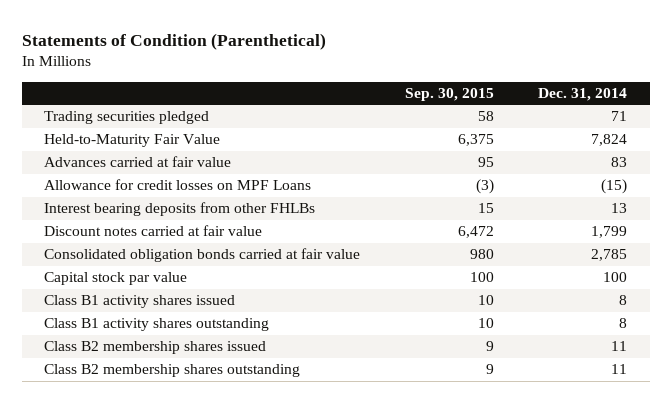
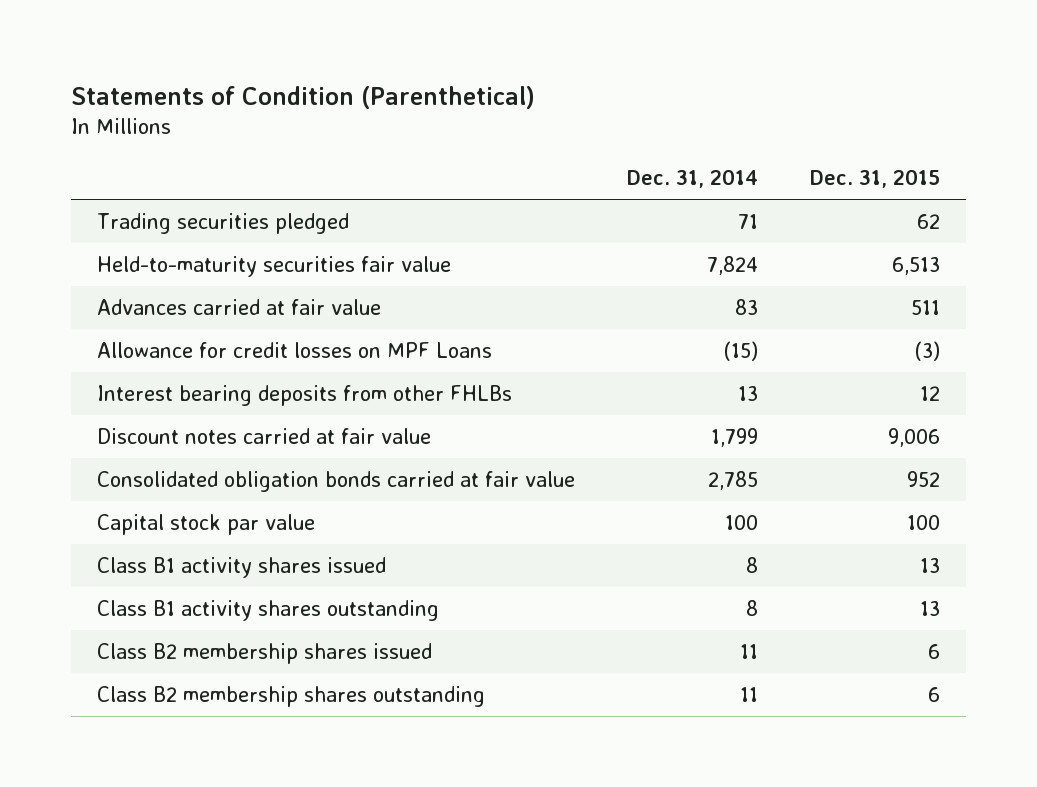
[404,87,494,101] Sep. 30, 2015 -> none
none -> [810,169,941,189] Dec. 31, 2015
[43,134,220,148] Held-to-Maturity Fair Value -> [96,255,451,277] Held-to-maturity securities fair value

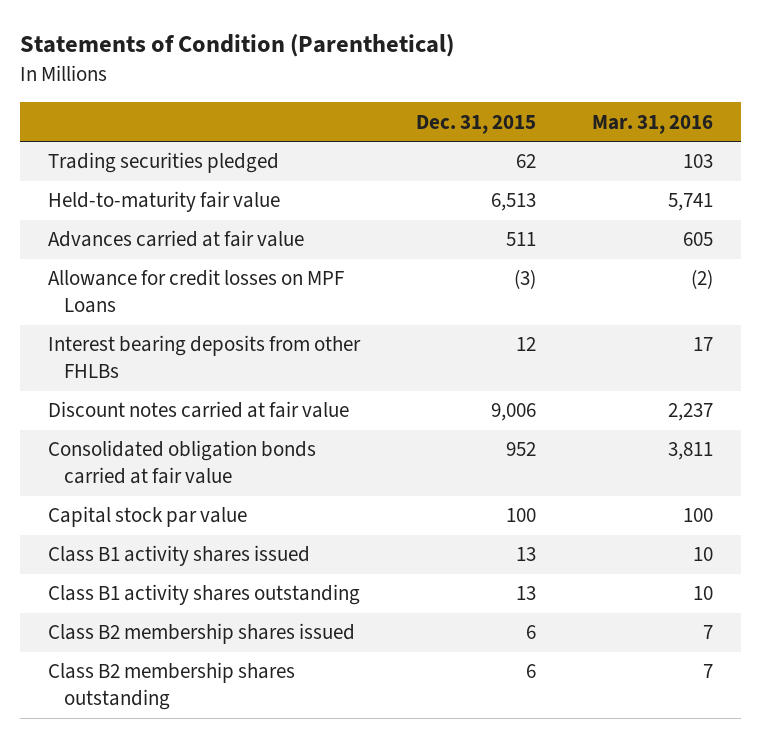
[626,169,758,189] Dec. 31, 2014 -> none
none -> [592,114,714,134] Mar. 31, 2016
[96,255,451,277] Held-to-maturity securities fair value -> [47,191,280,213] Held-to-maturity fair value

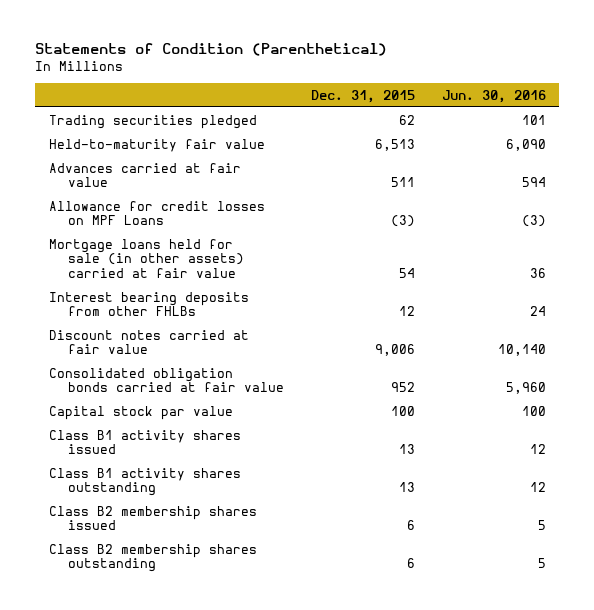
[592,114,714,134] Mar. 31, 2016 -> none
none -> [441,89,546,103] Jun. 30, 2016
none -> [48,238,244,278] Mortgage loans held for sale (in other assets) carried at fair value

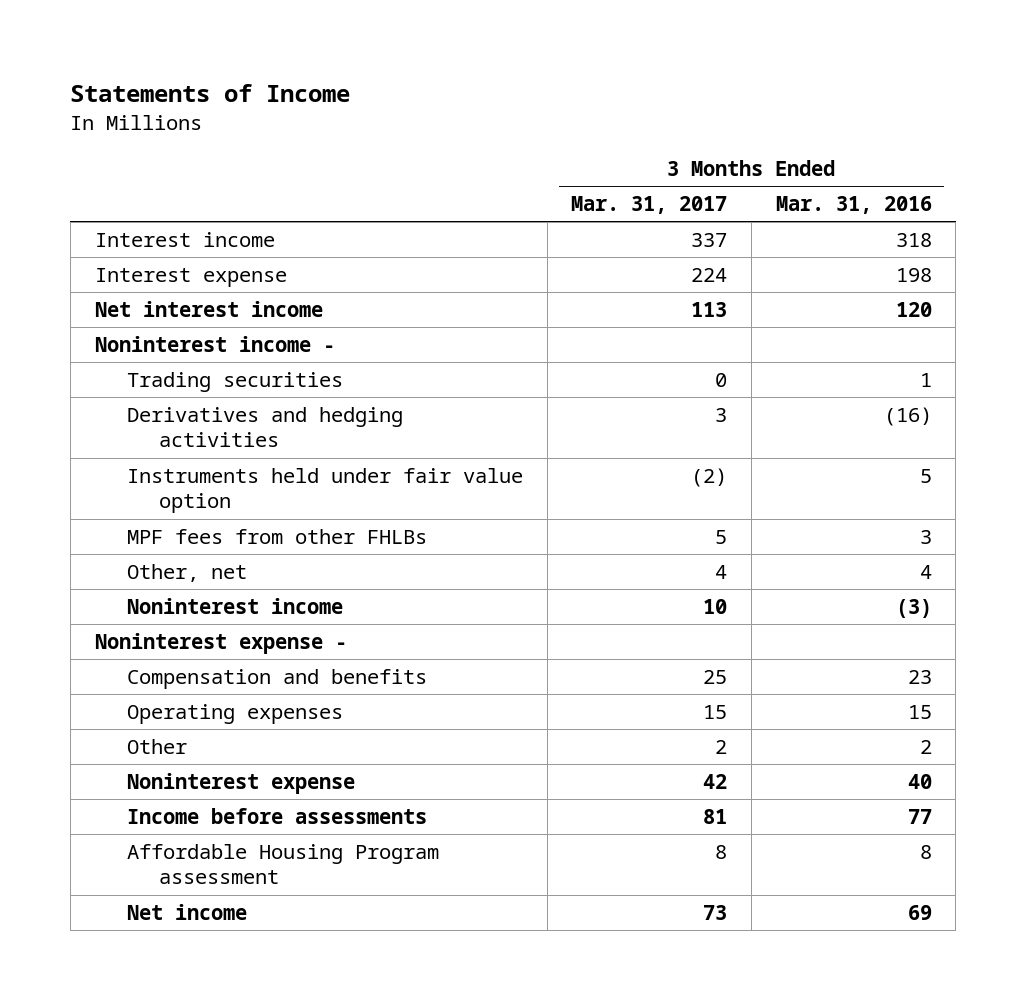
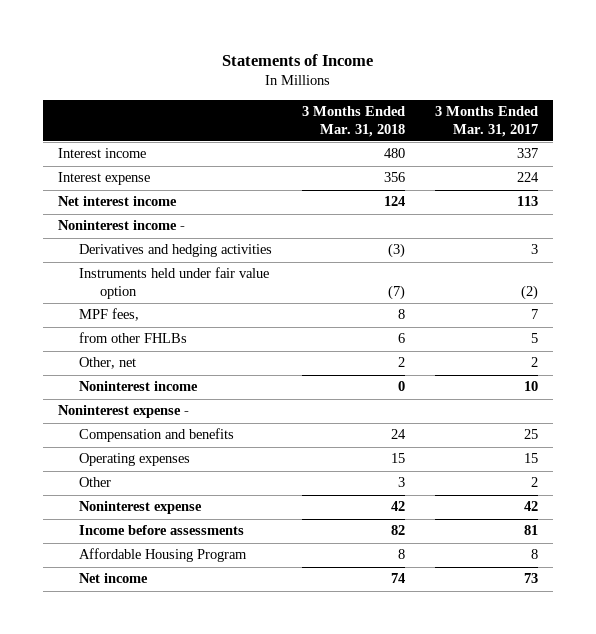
[775,196,932,215] Mar. 31, 2016 -> none
none -> [301,106,405,137] 3 Months Ended Mar. 31, 2018
[126,372,343,393] Trading securities -> none
[126,529,427,545] MPF fees from other FHLBs -> [79,308,140,322] MPF fees,
[715,530,728,545] 5 -> [530,309,538,320] 7
none -> [79,332,188,344] from other FHLBs
[715,565,728,580] 4 -> [530,357,538,368] 2
[126,844,439,885] Affordable Housing Program assessment -> [79,548,248,563] Affordable Housing Program

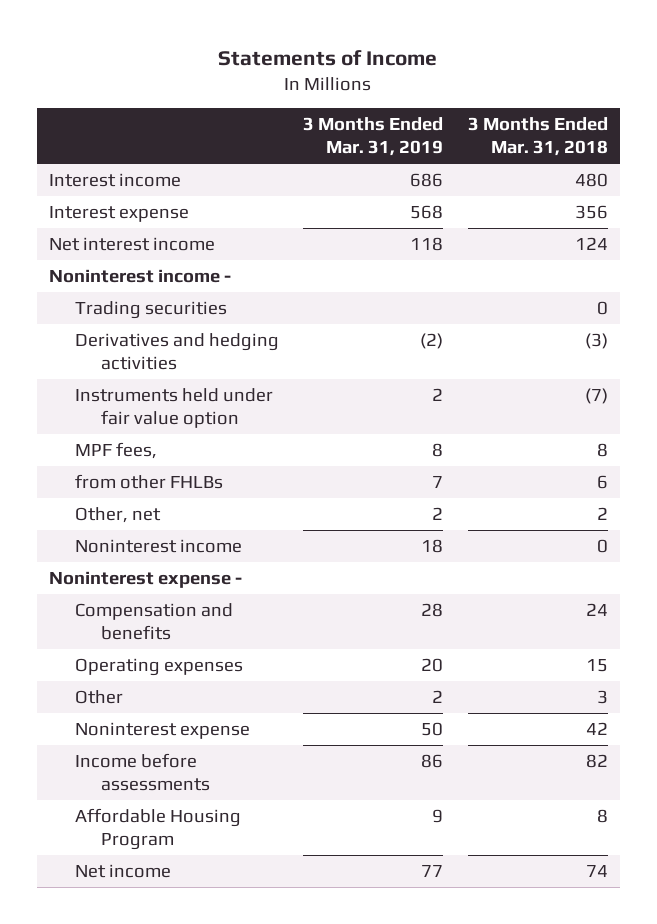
[434,106,538,137] 3 Months Ended Mar. 31, 2017 -> none
none -> [303,117,444,157] 3 Months Ended Mar. 31, 2019
none -> [74,300,227,319] Trading securities

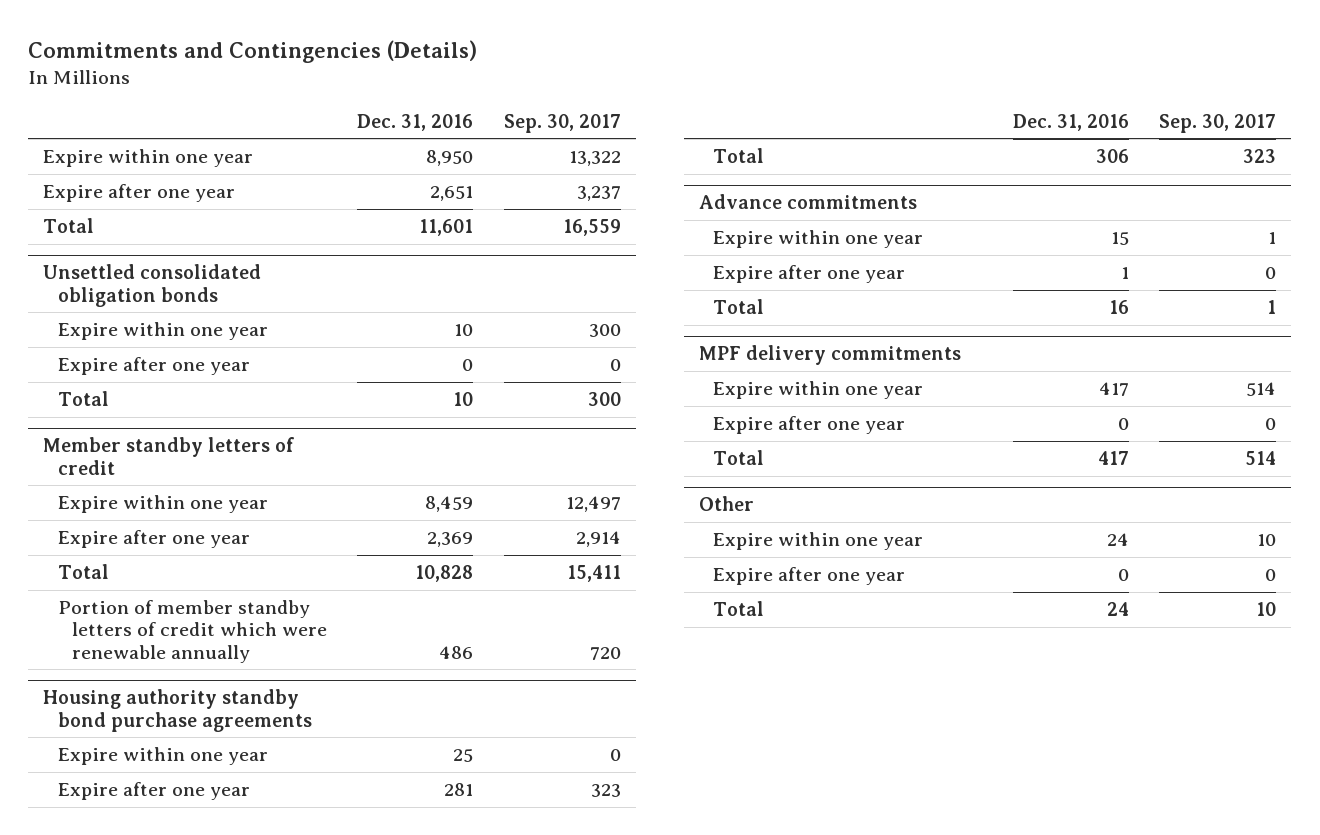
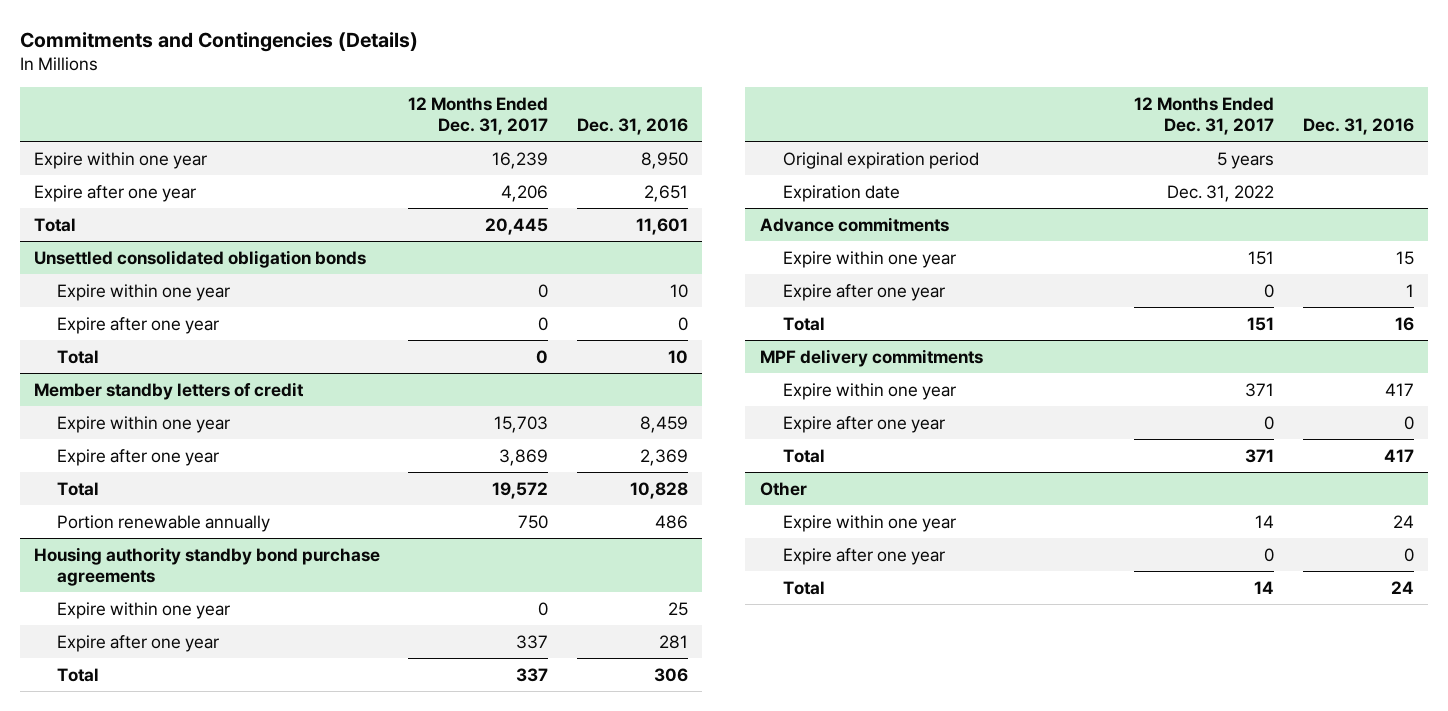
[503,113,621,133] Sep. 30, 2017 -> none
none -> [408,96,549,136] 12 Months Ended Dec. 31, 2017
[57,600,328,663] Portion of member standby letters of credit which were renewable annually -> [56,514,270,532] Portion renewable annually
none -> [782,151,979,169] Original expiration period
none -> [782,184,900,202] Expiration date

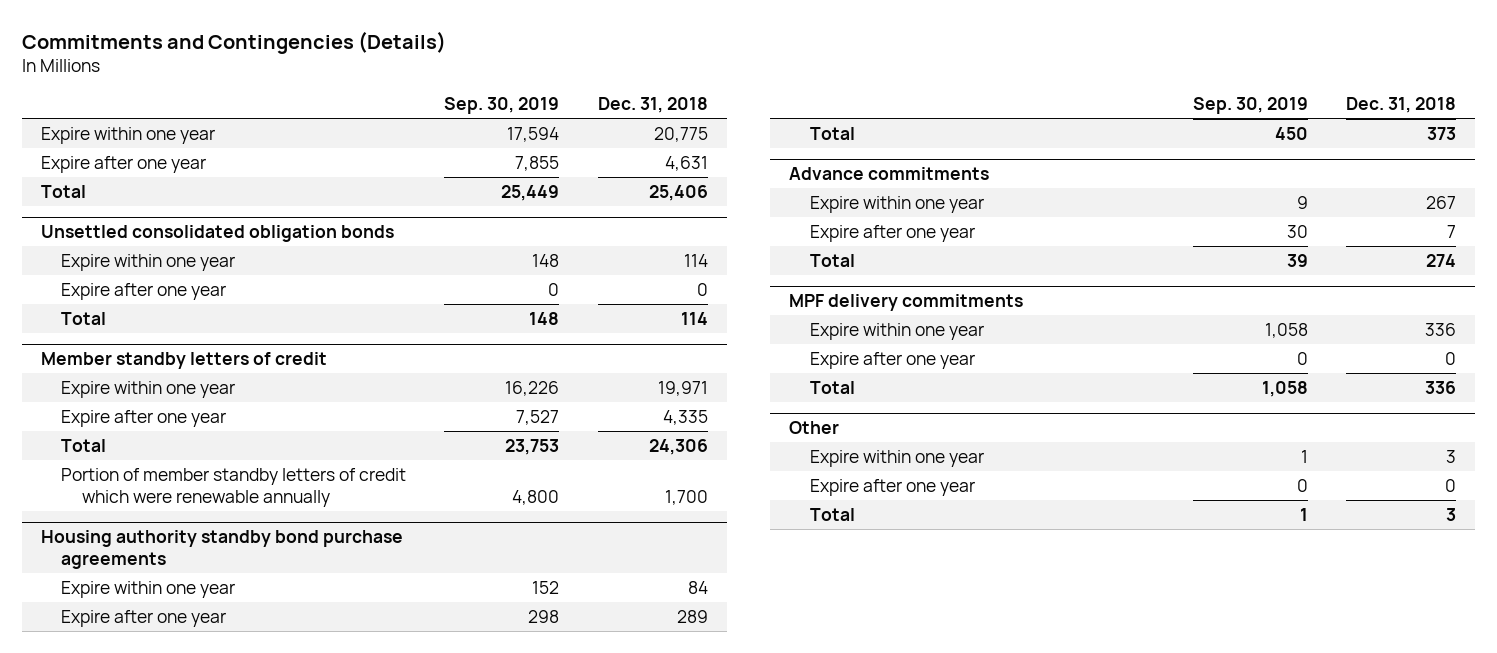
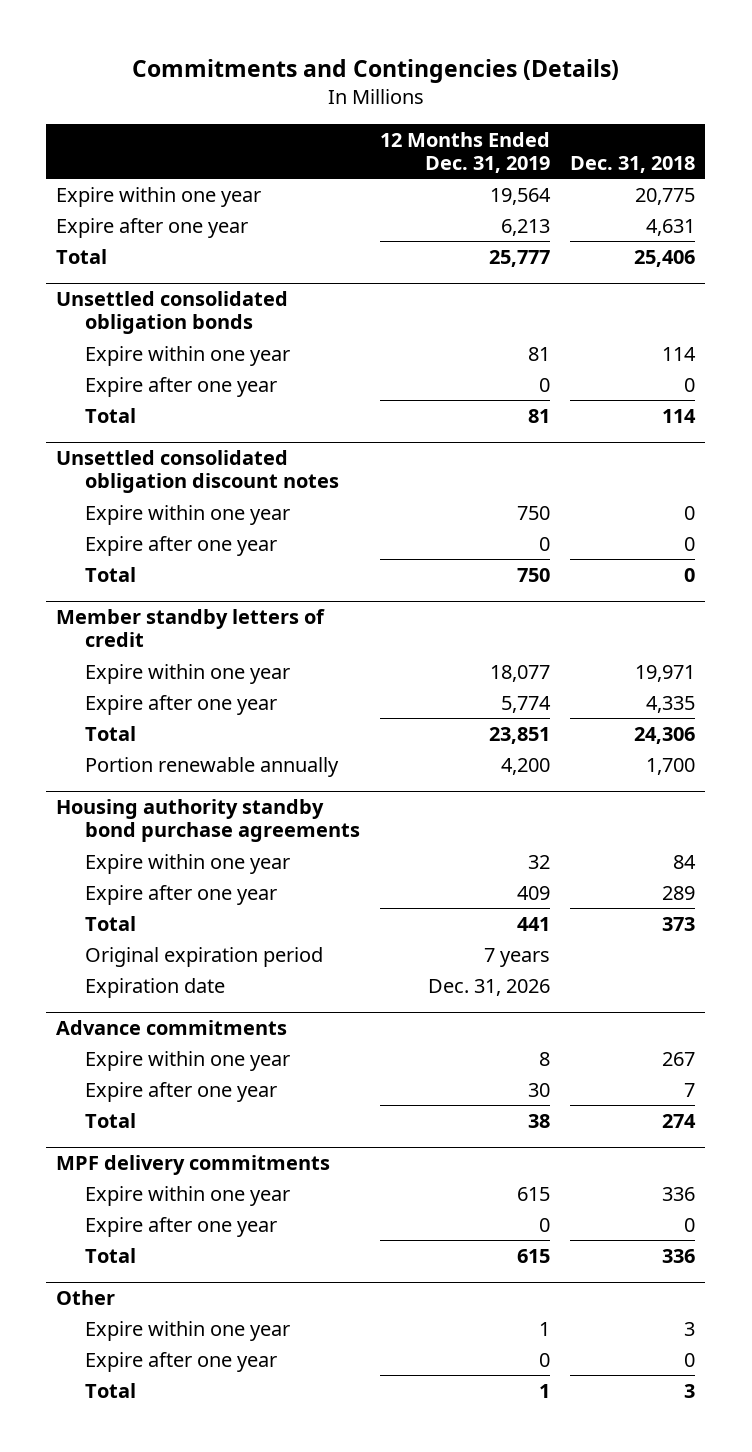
[444,97,560,115] Sep. 30, 2019 -> none
none -> [379,131,550,173] 12 Months Ended Dec. 31, 2019
none -> [56,450,339,494] Unsettled consolidated obligation discount notes
none -> [84,504,290,525] Expire within one year
none -> [84,535,277,556] Expire after one year
none -> [84,566,136,582] Total
[61,467,407,508] Portion of member standby letters of credit which were renewable annually -> [84,756,339,777] Portion renewable annually
none -> [84,946,323,967] Original expiration period
none -> [84,977,225,998] Expiration date

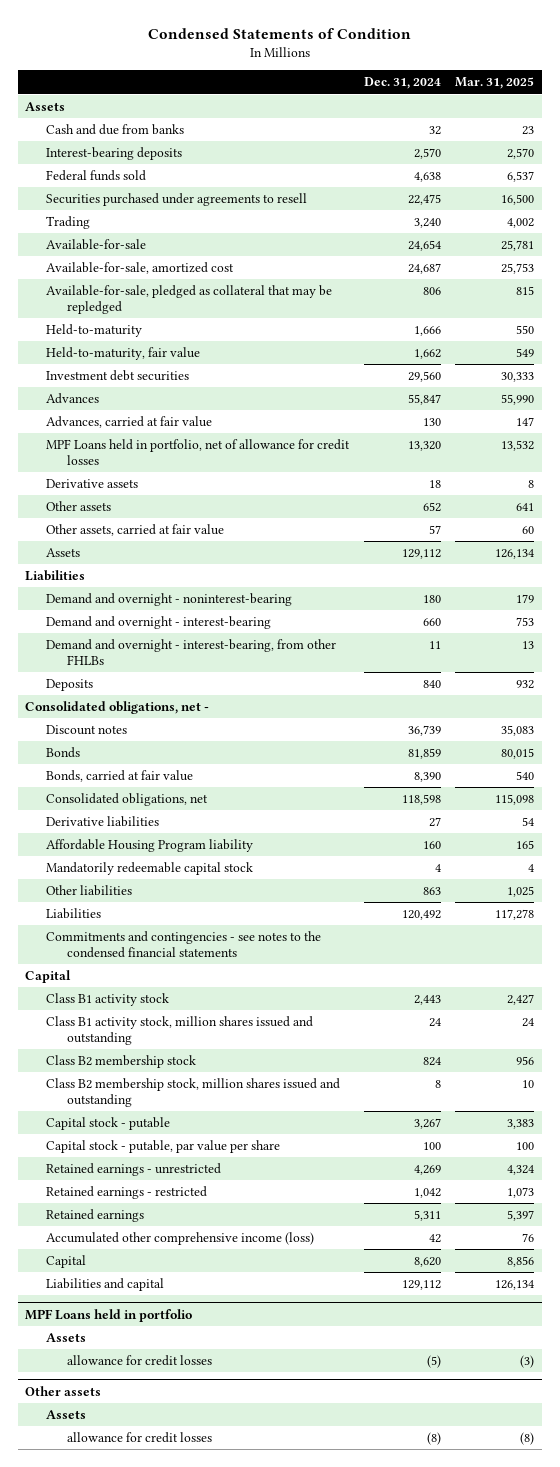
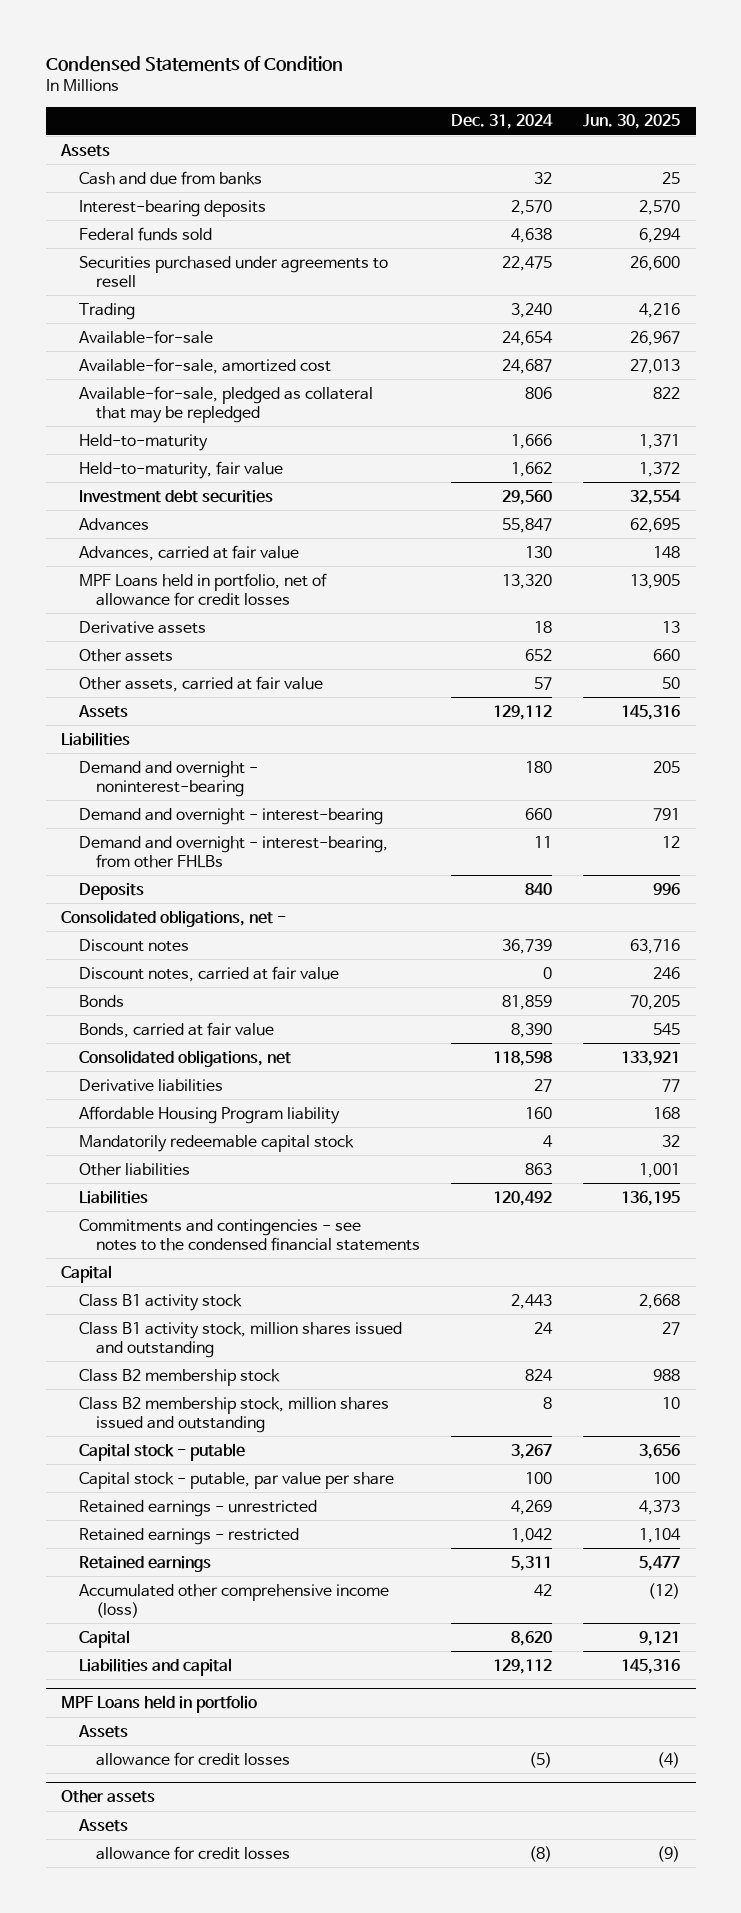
[455,77,535,90] Mar. 31, 2025 -> none
none -> [583,114,681,130] Jun. 30, 2025
none -> [78,965,339,982] Discount notes, carried at fair value

